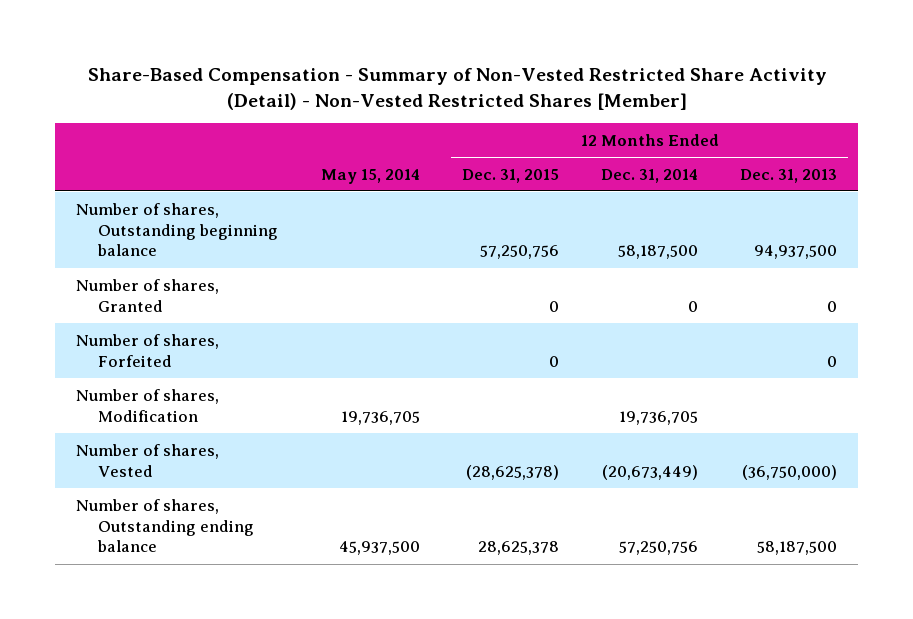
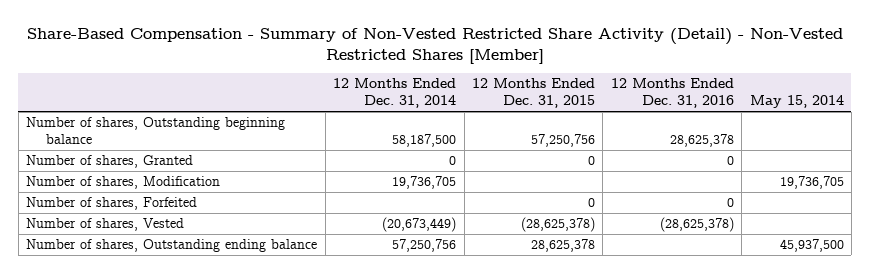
[740,168,838,183] Dec. 31, 2013 -> none
none -> [610,78,734,109] 12 Months Ended Dec. 31, 2016
[75,333,219,367] Number of shares, Forfeited -> [26,197,198,211] Number of shares, Forfeited

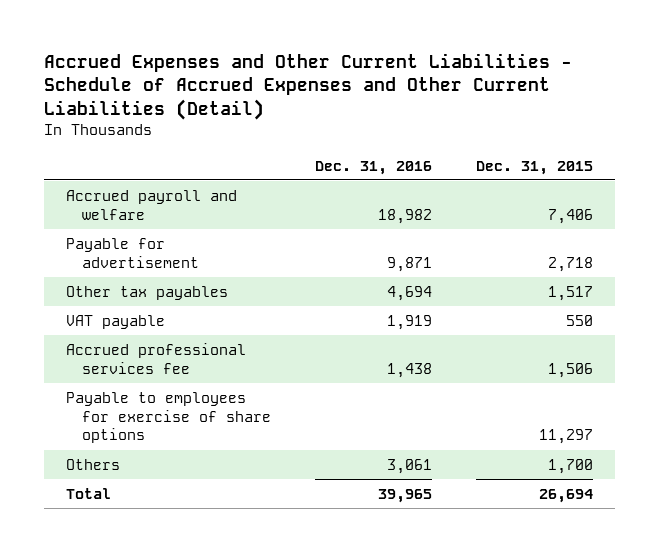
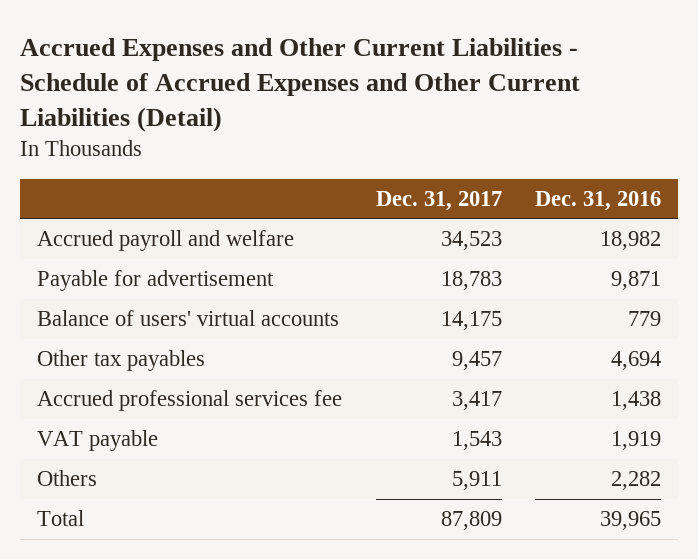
[475,160,593,175] Dec. 31, 2015 -> none
none -> [375,190,502,211] Dec. 31, 2017
none -> [37,310,340,327] Balance of users' virtual accounts
[66,391,271,444] Payable to employees for exercise of share options -> none
[66,314,166,329] VAT payable -> [37,430,159,452] VAT payable
[386,458,432,474] 3,061 -> [611,471,662,491] 2,282

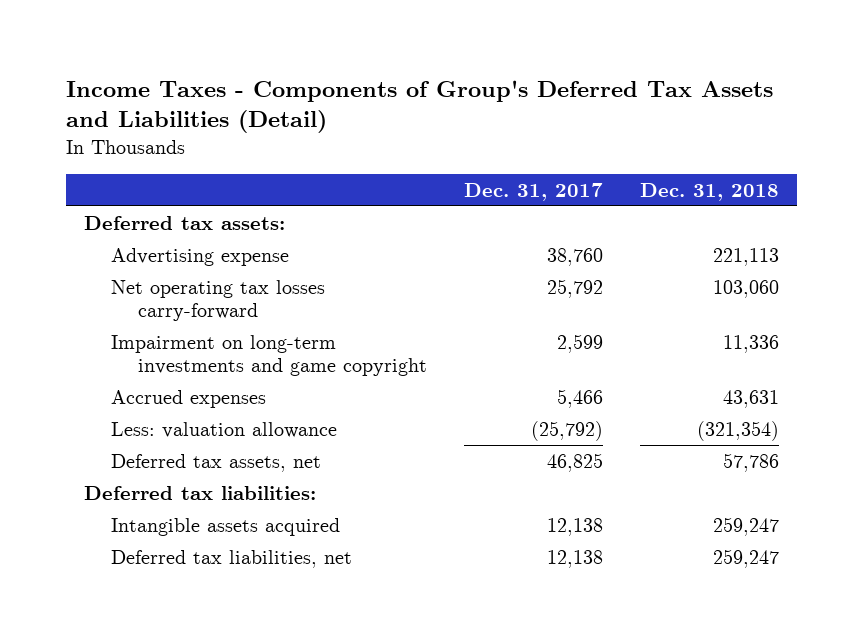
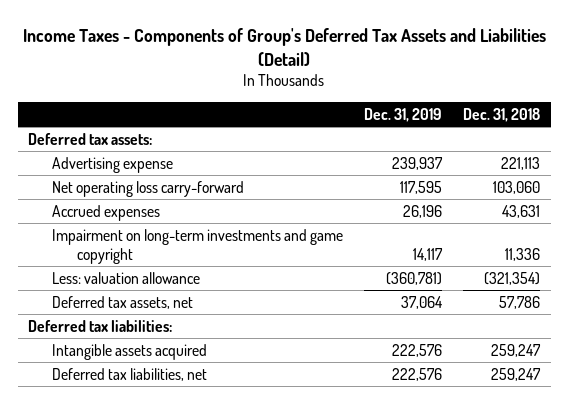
[463,182,603,201] Dec. 31, 2017 -> none
none -> [364,107,443,122] Dec. 31, 2019
[111,279,326,321] Net operating tax losses carry-forward -> [52,180,245,197] Net operating loss carry-forward
[111,334,427,376] Impairment on long-term investments and game copyright -> [52,228,344,264] Impairment on long-term investments and game copyright

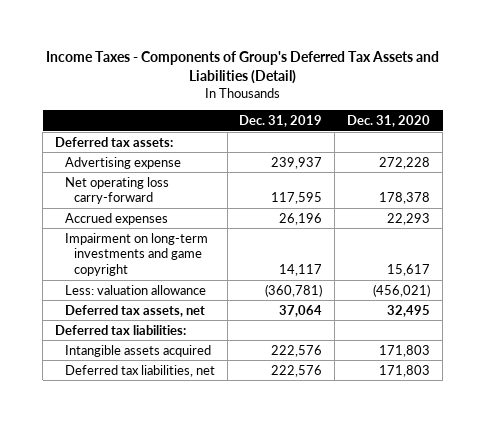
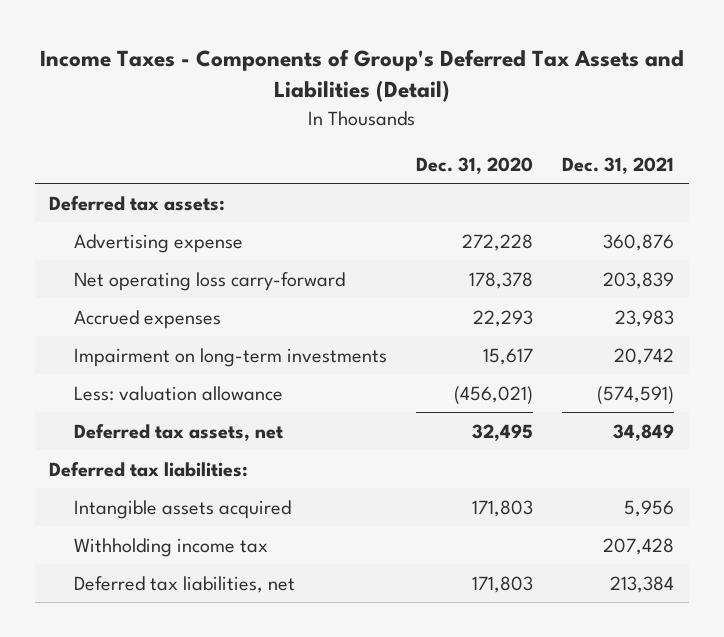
[239,114,323,127] Dec. 31, 2019 -> none
none -> [562,156,675,174] Dec. 31, 2021
[64,232,208,277] Impairment on long-term investments and game copyright -> [74,347,388,367] Impairment on long-term investments
none -> [74,537,269,557] Withholding income tax

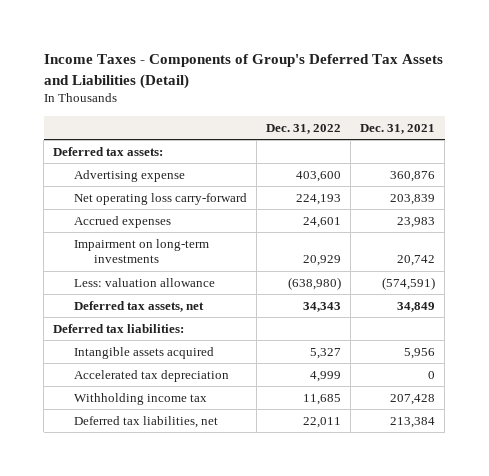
[416,156,534,174] Dec. 31, 2020 -> none
none -> [266,123,342,134] Dec. 31, 2022
none -> [73,370,229,383] Accelerated tax depreciation

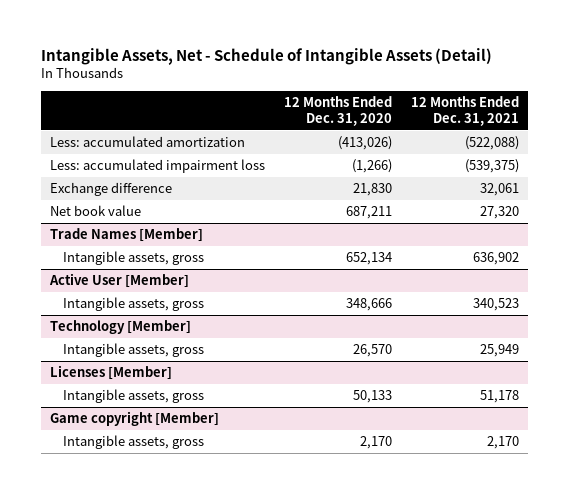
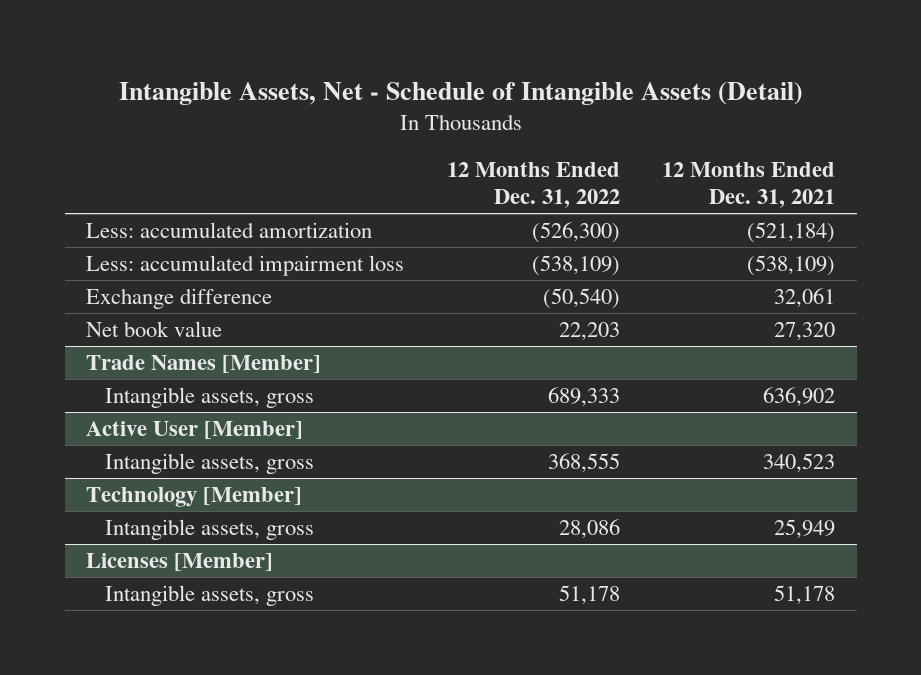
[284,96,393,127] 12 Months Ended Dec. 31, 2020 -> none
none -> [446,161,620,209] 12 Months Ended Dec. 31, 2022
[464,135,519,150] (522,088) -> [747,221,836,243] (521,184)
[464,158,519,173] (539,375) -> [747,254,836,276] (538,109)
[50,410,220,426] Game copyright [Member] -> none
[62,434,204,449] Intangible assets, gross -> none

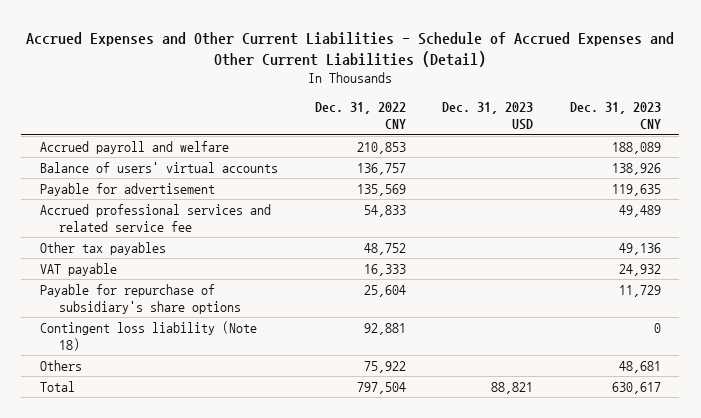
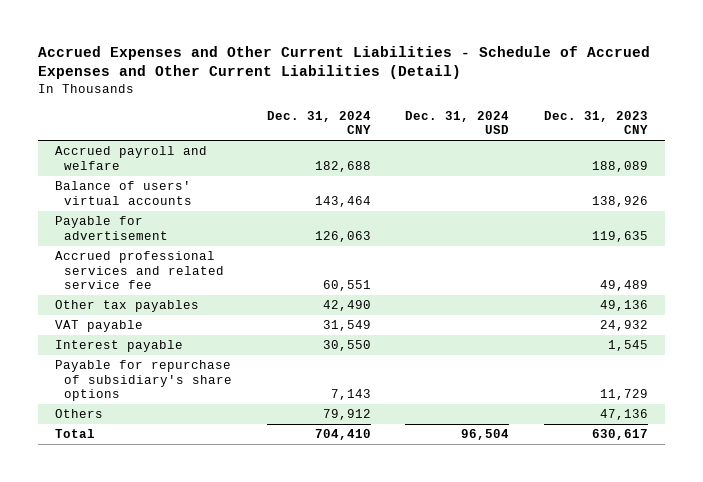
[314,102,406,130] Dec. 31, 2022 CNY -> none
[442,102,534,131] Dec. 31, 2023 USD -> none
none -> [266,110,371,135] Dec. 31, 2024 CNY
none -> [405,110,510,135] Dec. 31, 2024 USD
none -> [55,340,184,353] Interest payable
[39,321,257,352] Contingent loss liability (Note 18) -> none
[618,361,661,374] 48,681 -> [599,409,648,421] 47,136

